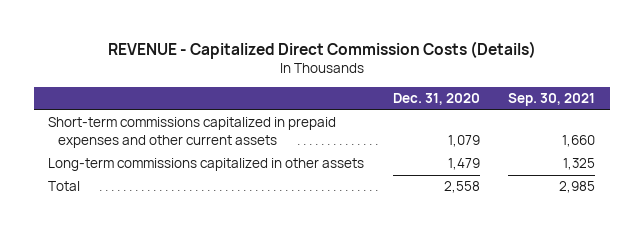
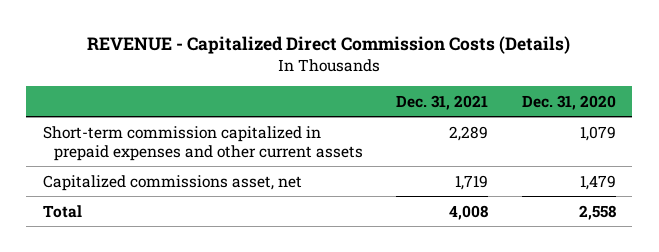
[508,93,596,107] Sep. 30, 2021 -> none
none -> [396,94,489,110] Dec. 31, 2021
[47,117,336,149] Short-term commissions capitalized in prepaid expenses and other current assets -> [43,125,364,161] Short-term commission capitalized in prepaid expenses and other current assets
[47,158,364,172] Long-term commissions capitalized in other assets -> [43,174,303,191] Capitalized commissions asset, net

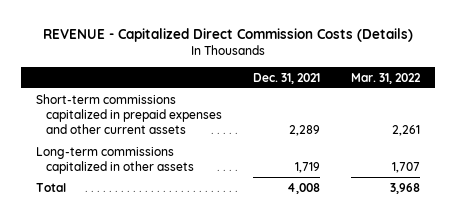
[521,94,616,110] Dec. 31, 2020 -> none
none -> [350,72,421,84] Mar. 31, 2022
[43,125,364,161] Short-term commission capitalized in prepaid expenses and other current assets -> [35,93,223,135] Short-term commissions capitalized in prepaid expenses and other current assets
[43,174,303,191] Capitalized commissions asset, net -> [35,146,195,174] Long-term commissions capitalized in other assets

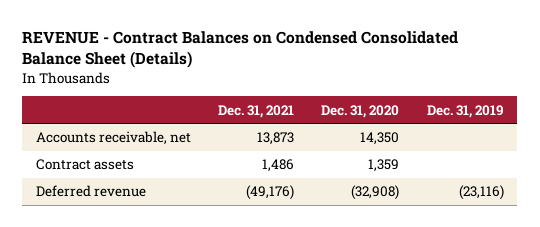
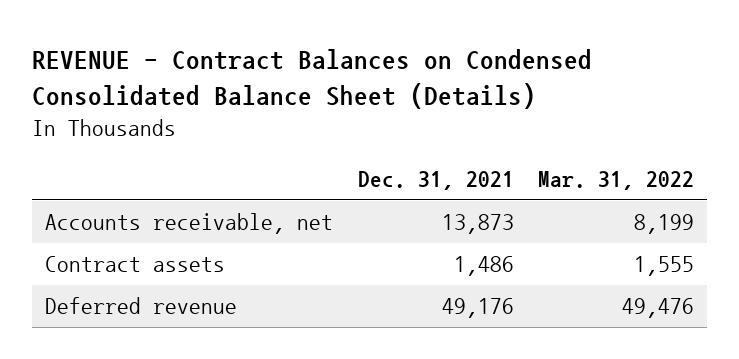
[321,104,400,118] Dec. 31, 2020 -> none
[426,104,504,118] Dec. 31, 2019 -> none
none -> [538,171,695,191] Mar. 31, 2022
[246,185,295,201] (49,176) -> [441,298,514,319] 49,176

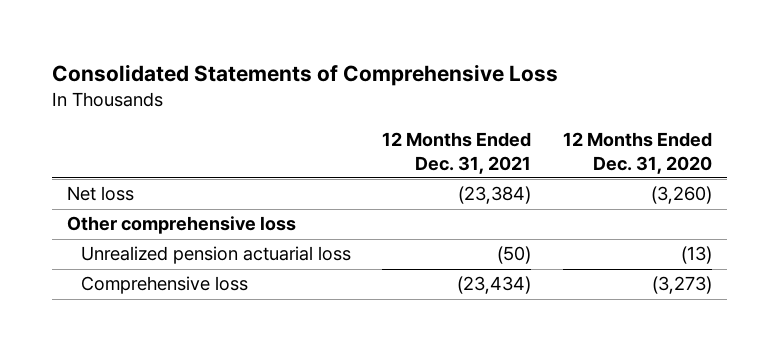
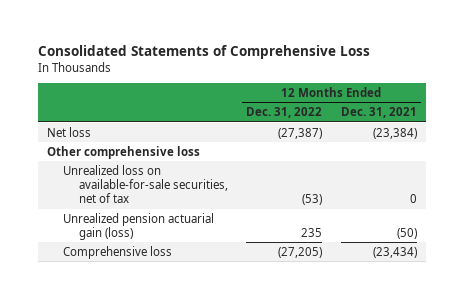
[562,131,712,174] 12 Months Ended Dec. 31, 2020 -> none
none -> [246,107,323,119] Dec. 31, 2022
none -> [63,164,228,204] Unrealized loss on available-for-sale securities, net of tax
[80,246,351,265] Unrealized pension actuarial loss -> [63,212,215,241] Unrealized pension actuarial gain (loss)

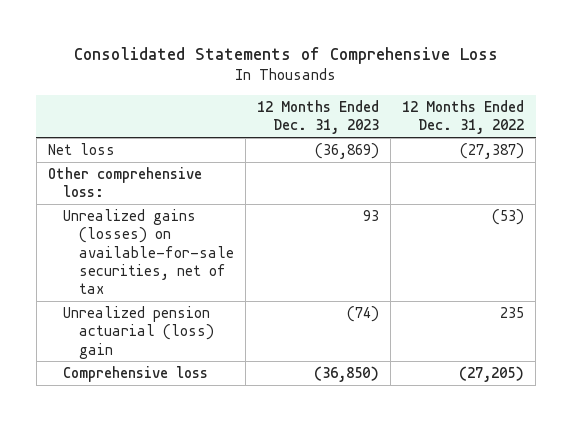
[340,107,417,119] Dec. 31, 2021 -> none
none -> [257,99,380,135] 12 Months Ended Dec. 31, 2023
[47,145,201,159] Other comprehensive loss -> [47,167,202,198] Other comprehensive loss:
[63,164,228,204] Unrealized loss on available-for-sale securities, net of tax -> [63,209,234,294] Unrealized gains (losses) on available-for-sale securities, net of tax
[63,212,215,241] Unrealized pension actuarial gain (loss) -> [63,306,214,359] Unrealized pension actuarial (loss) gain

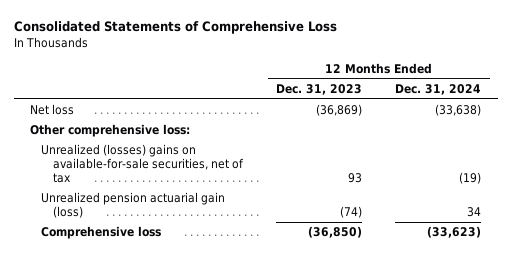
[402,99,525,135] 12 Months Ended Dec. 31, 2022 -> none
none -> [395,83,482,95] Dec. 31, 2024
[63,209,234,294] Unrealized gains (losses) on available-for-sale securities, net of tax -> [41,144,244,184] Unrealized (losses) gains on available-for-sale securities, net of tax
[63,306,214,359] Unrealized pension actuarial (loss) gain -> [41,192,226,219] Unrealized pension actuarial gain (loss)

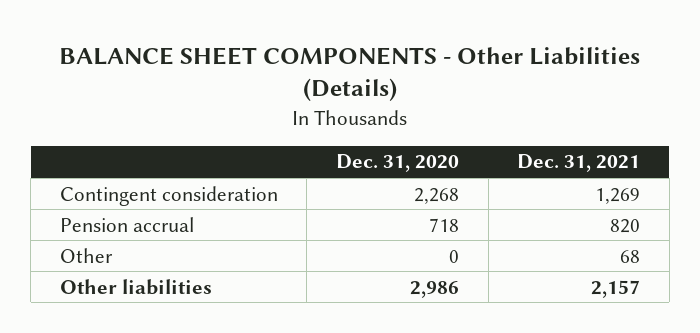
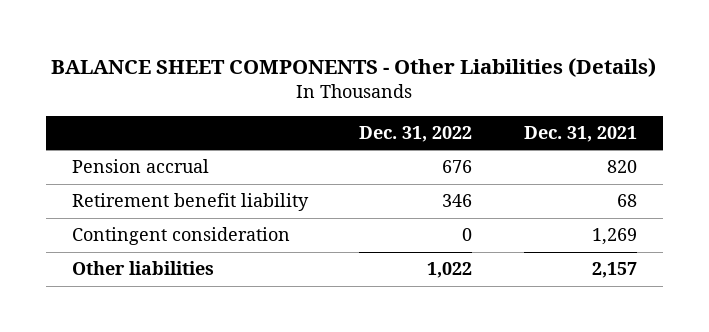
[336,154,460,173] Dec. 31, 2020 -> none
none -> [359,125,473,142] Dec. 31, 2022
[59,247,113,263] Other -> none
none -> [71,193,309,212] Retirement benefit liability
[59,185,278,206] Contingent consideration -> [71,227,290,246] Contingent consideration

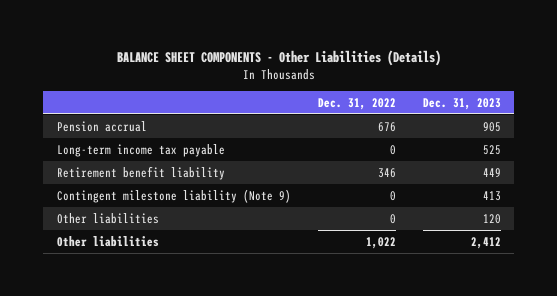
[524,125,638,142] Dec. 31, 2021 -> none
none -> [422,97,501,110] Dec. 31, 2023
none -> [56,143,225,157] Long-term income tax payable
[71,227,290,246] Contingent consideration -> [56,188,291,203] Contingent milestone liability (Note 9)
none -> [56,212,159,224] Other liabilities

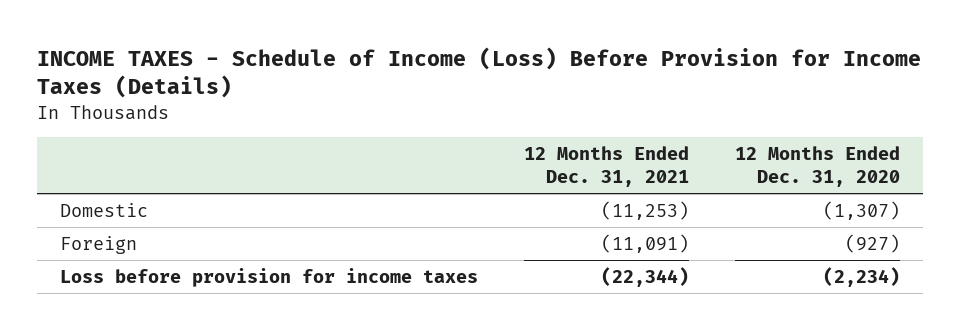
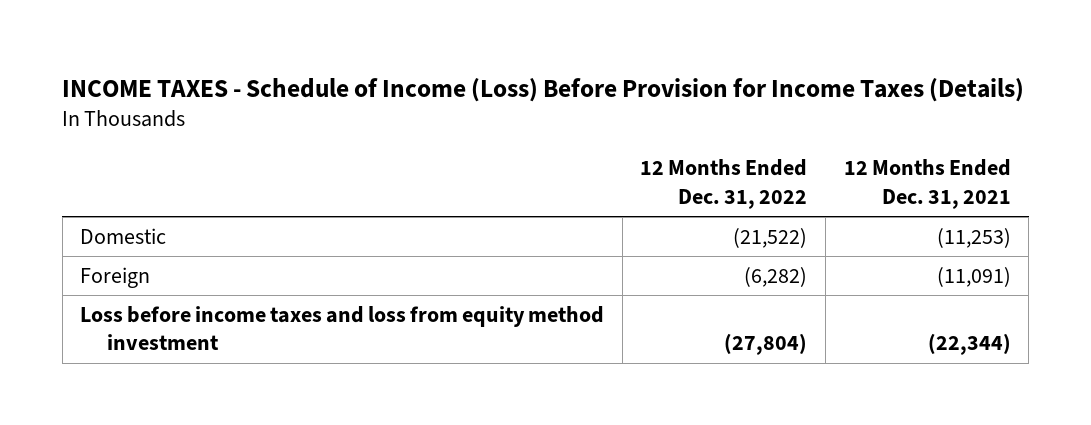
[734,145,900,188] 12 Months Ended Dec. 31, 2020 -> none
none -> [640,159,808,209] 12 Months Ended Dec. 31, 2022
[60,267,479,287] Loss before provision for income taxes -> [80,305,605,351] Loss before income taxes and loss from equity method investment

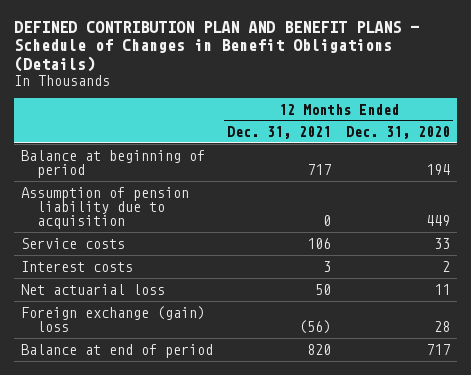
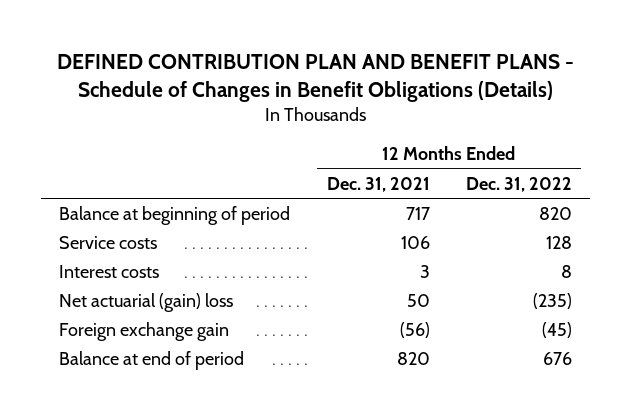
[345,126,450,140] Dec. 31, 2020 -> none
none -> [466,176,573,192] Dec. 31, 2022
[21,186,190,230] Assumption of pension liability due to acquisition -> none
[21,283,166,295] Net actuarial loss -> [58,293,233,313] Net actuarial (gain) loss
[21,305,206,333] Foreign exchange (gain) loss -> [58,322,229,342] Foreign exchange gain

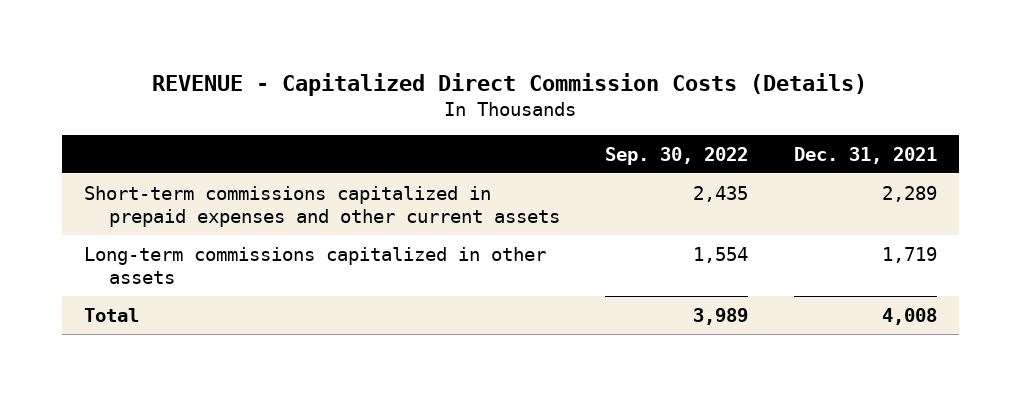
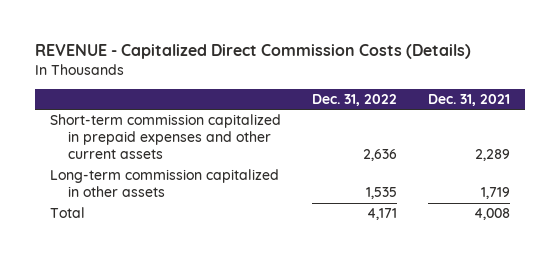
[605,146,749,165] Sep. 30, 2022 -> none
none -> [312,93,398,106] Dec. 31, 2022
[84,185,561,227] Short-term commissions capitalized in prepaid expenses and other current assets -> [50,114,282,160] Short-term commission capitalized in prepaid expenses and other current assets
[84,246,547,284] Long-term commissions capitalized in other assets -> [50,169,280,198] Long-term commission capitalized in other assets

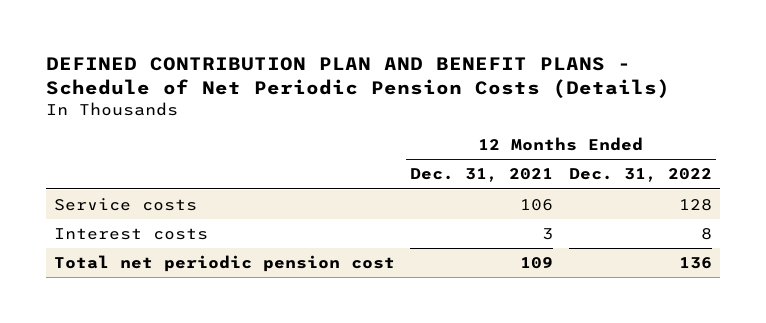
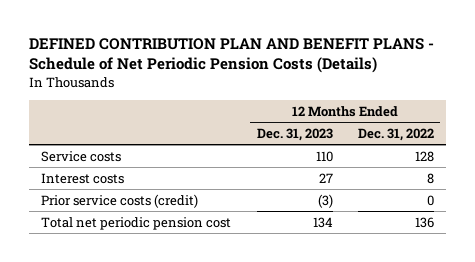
[410,168,554,183] Dec. 31, 2021 -> none
none -> [256,127,333,141] Dec. 31, 2023
none -> [41,193,199,208] Prior service costs (credit)

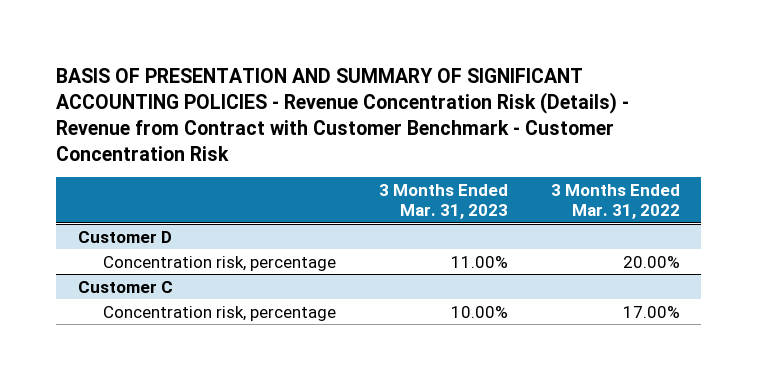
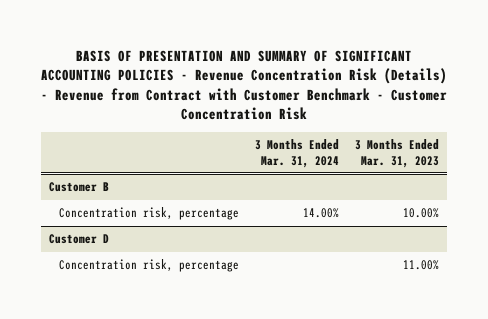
[550,184,680,219] 3 Months Ended Mar. 31, 2022 -> none
none -> [254,138,339,168] 3 Months Ended Mar. 31, 2024
none -> [49,182,110,193] Customer B
none -> [58,207,239,221] Concentration risk, percentage
[77,280,173,293] Customer C -> none
[102,305,336,321] Concentration risk, percentage -> none

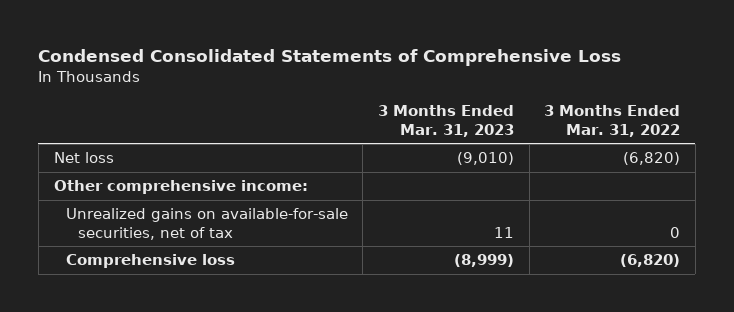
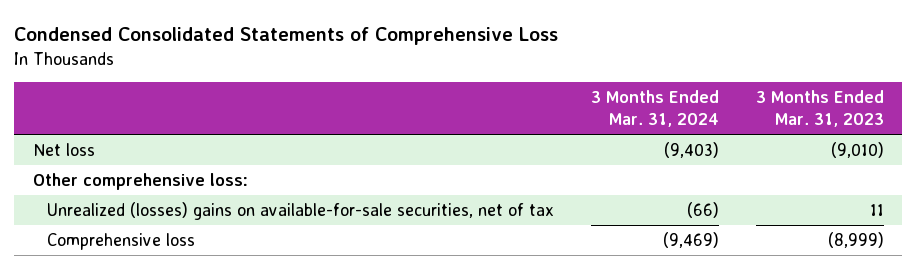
[544,104,681,137] 3 Months Ended Mar. 31, 2022 -> none
none -> [591,90,720,128] 3 Months Ended Mar. 31, 2024
[53,180,308,195] Other comprehensive income: -> [32,173,248,191] Other comprehensive loss:
[65,208,348,241] Unrealized gains on available-for-sale securities, net of tax -> [47,202,555,221] Unrealized (losses) gains on available-for-sale securities, net of tax

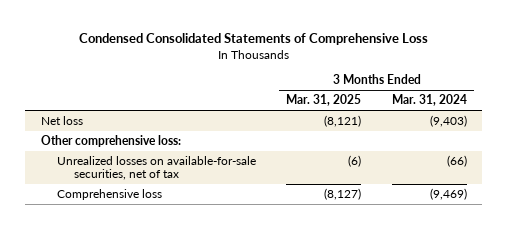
[755,90,884,128] 3 Months Ended Mar. 31, 2023 -> none
none -> [286,94,362,107] Mar. 31, 2025
[47,202,555,221] Unrealized (losses) gains on available-for-sale securities, net of tax -> [57,156,257,181] Unrealized losses on available-for-sale securities, net of tax

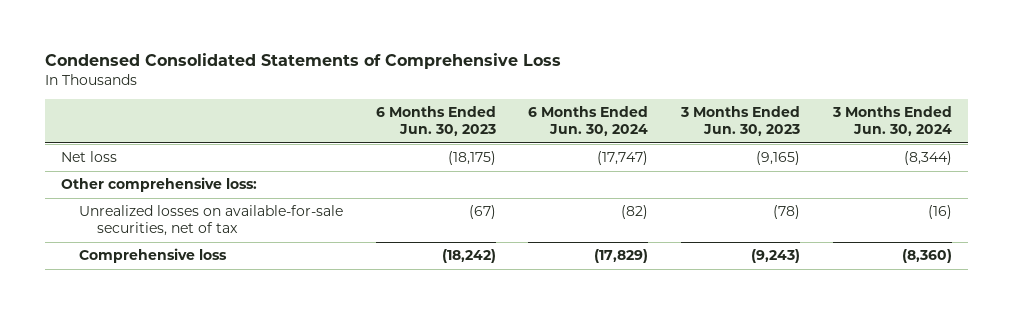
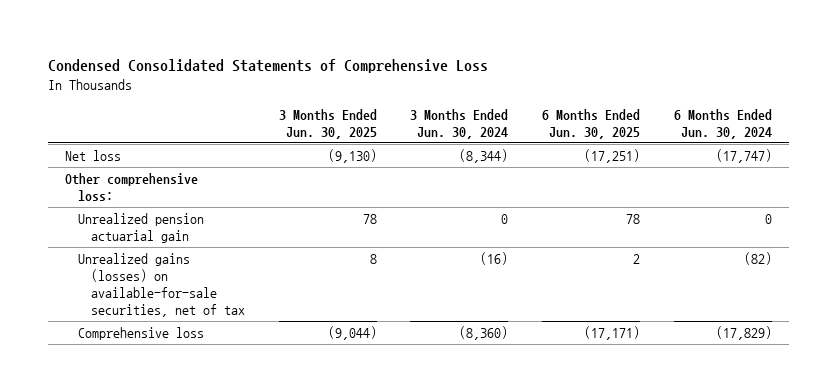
[375,106,496,137] 6 Months Ended Jun. 30, 2023 -> none
[679,106,800,137] 3 Months Ended Jun. 30, 2023 -> none
none -> [278,108,377,139] 3 Months Ended Jun. 30, 2025
none -> [542,108,641,139] 6 Months Ended Jun. 30, 2025
none -> [77,212,204,244] Unrealized pension actuarial gain
[79,205,344,237] Unrealized losses on available-for-sale securities, net of tax -> [77,252,245,318] Unrealized gains (losses) on available-for-sale securities, net of tax

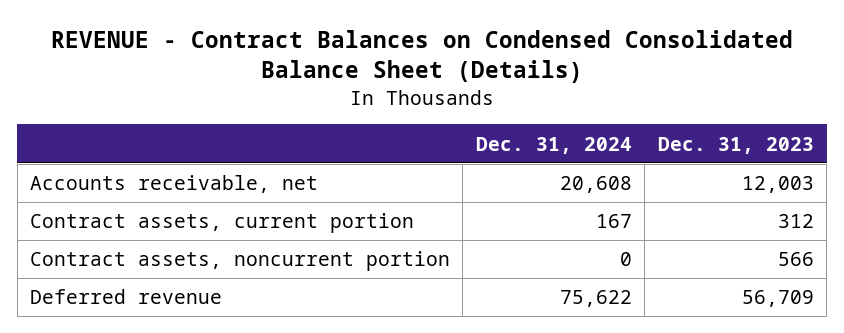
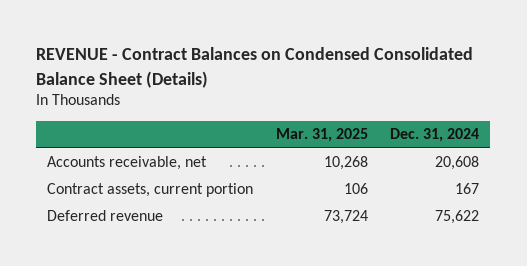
[657,136,814,154] Dec. 31, 2023 -> none
none -> [275,128,368,143] Mar. 31, 2025
[29,251,450,272] Contract assets, noncurrent portion -> none

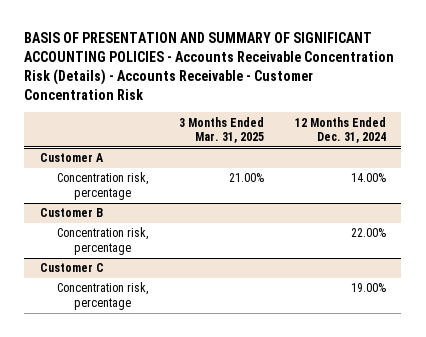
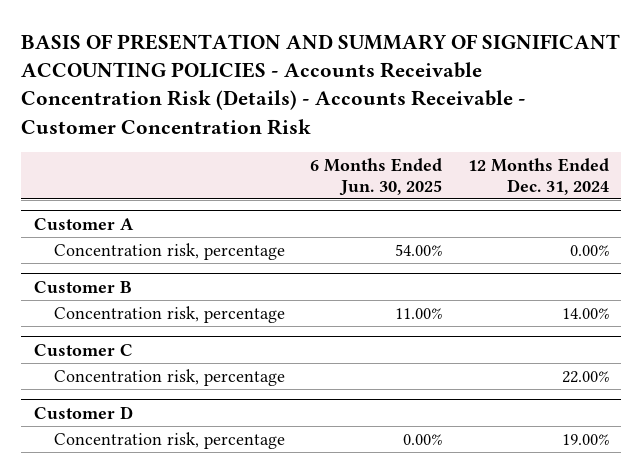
[178,116,264,144] 3 Months Ended Mar. 31, 2025 -> none
none -> [310,157,443,196] 6 Months Ended Jun. 30, 2025
[350,173,386,183] 14.00% -> [569,244,609,256] 0.00%
[350,228,386,238] 22.00% -> [561,307,609,319] 14.00%
none -> [54,368,286,386] Concentration risk, percentage
none -> [33,405,133,419] Customer D

